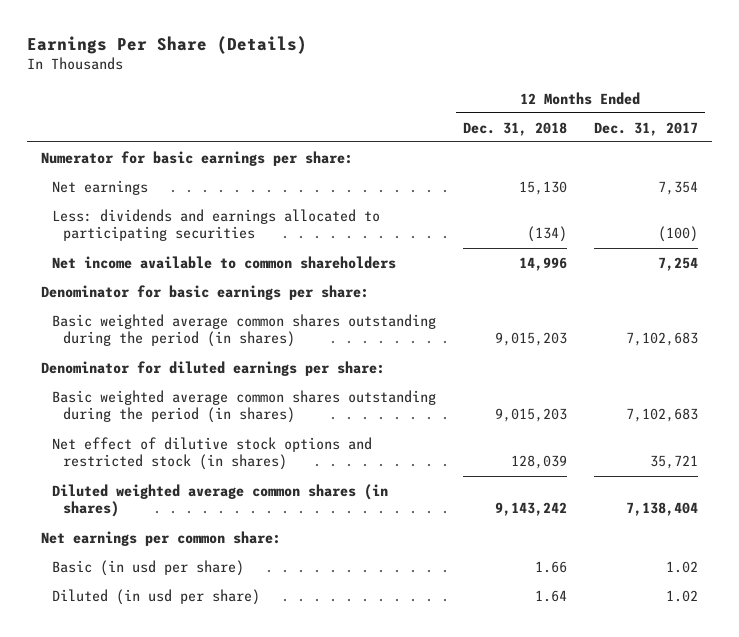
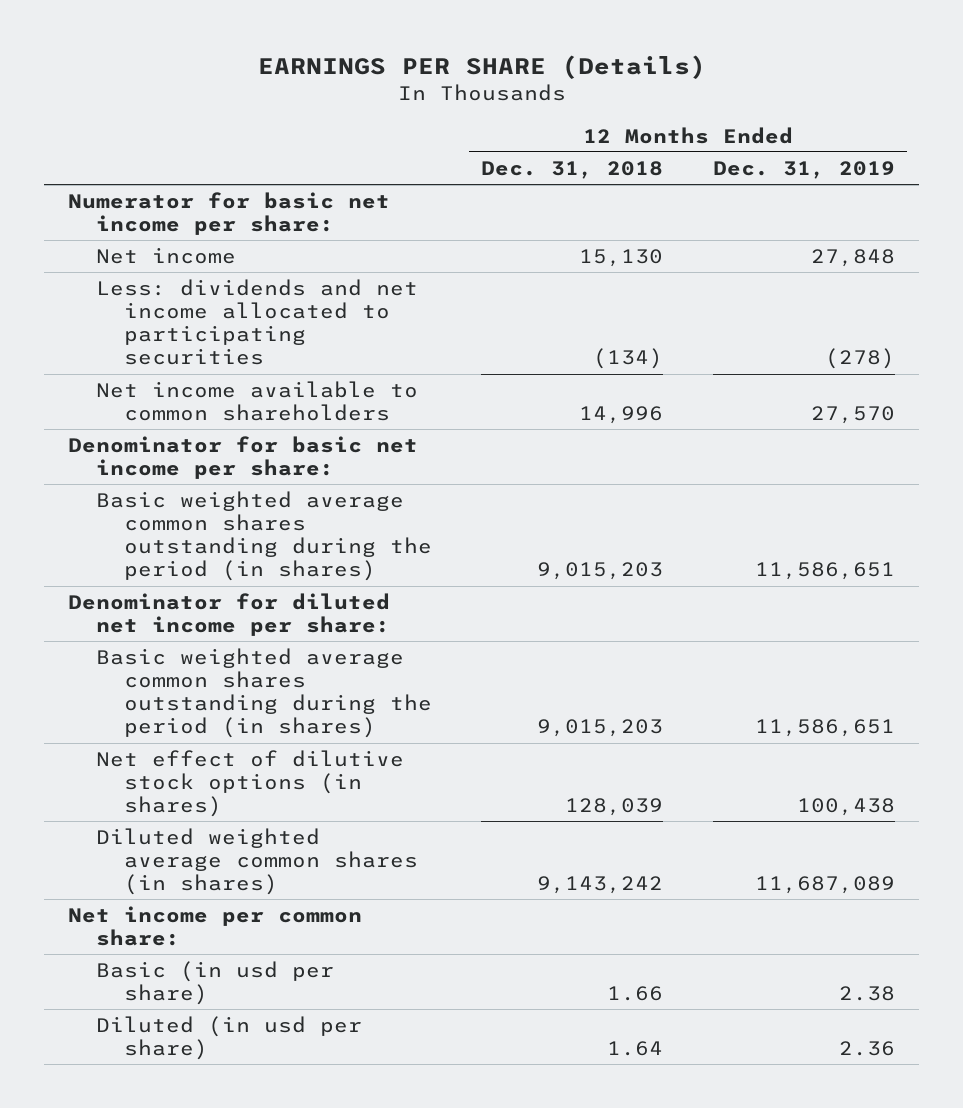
[26,35,307,54] Earnings Per Share (Details) -> [257,54,706,79] EARNINGS PER SHARE (Details)
[594,121,699,136] Dec. 31, 2017 -> none
none -> [712,160,895,179] Dec. 31, 2019
[40,150,353,166] Numerator for basic earnings per share: -> [68,192,391,236] Numerator for basic net income per share:
[51,179,148,195] Net earnings -> [96,247,237,265] Net income
[51,208,380,242] Less: dividends and earnings allocated to participating securities -> [96,279,419,366] Less: dividends and net income allocated to participating securities
[40,284,369,300] Denominator for basic earnings per share: -> [68,436,419,480] Denominator for basic net income per share:
[40,360,385,376] Denominator for diluted earnings per share: -> [68,593,391,637] Denominator for diluted net income per share:
[51,436,372,471] Net effect of dilutive stock options and restricted stock (in shares) -> [96,750,405,818] Net effect of dilutive stock options (in shares)
[40,530,281,546] Net earnings per common share: -> [68,906,363,947] Net income per common share:

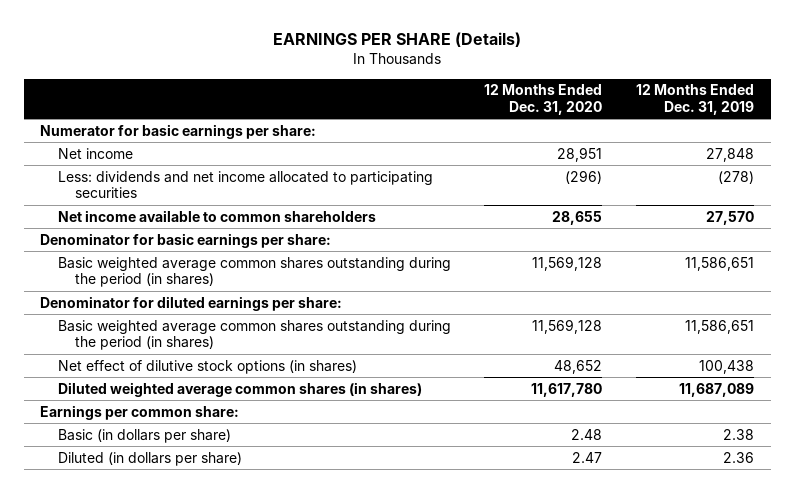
[481,160,664,179] Dec. 31, 2018 -> none
none -> [484,84,603,115] 12 Months Ended Dec. 31, 2020
[68,192,391,236] Numerator for basic net income per share: -> [40,123,317,139] Numerator for basic earnings per share:
[68,436,419,480] Denominator for basic net income per share: -> [40,232,332,248] Denominator for basic earnings per share:
[68,593,391,637] Denominator for diluted net income per share: -> [40,295,343,311] Denominator for diluted earnings per share:
[68,906,363,947] Net income per common share: -> [40,404,240,420] Earnings per common share:
[96,961,335,1006] Basic (in usd per share) -> [57,428,231,443] Basic (in dollars per share)
[96,1016,363,1061] Diluted (in usd per share) -> [57,451,242,466] Diluted (in dollars per share)

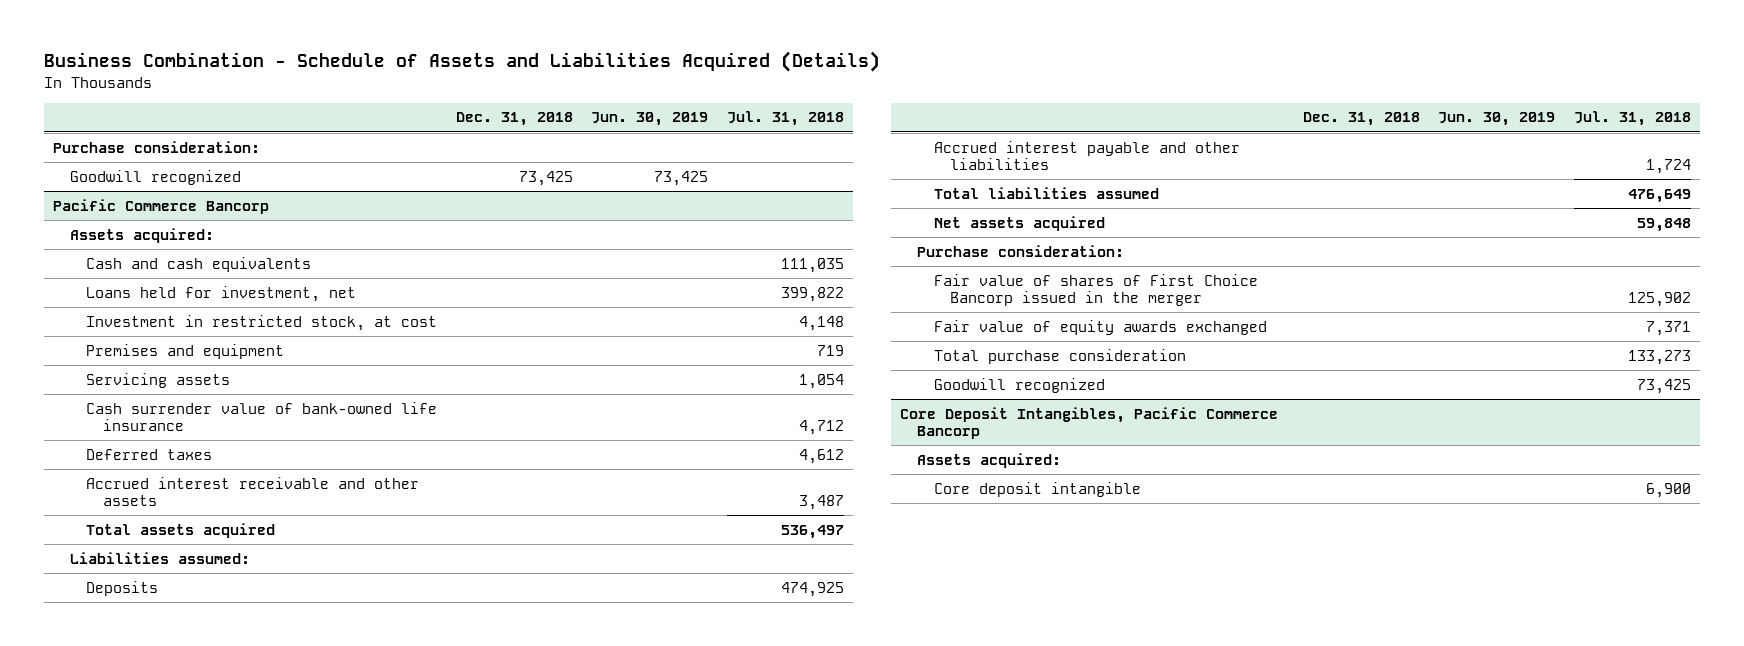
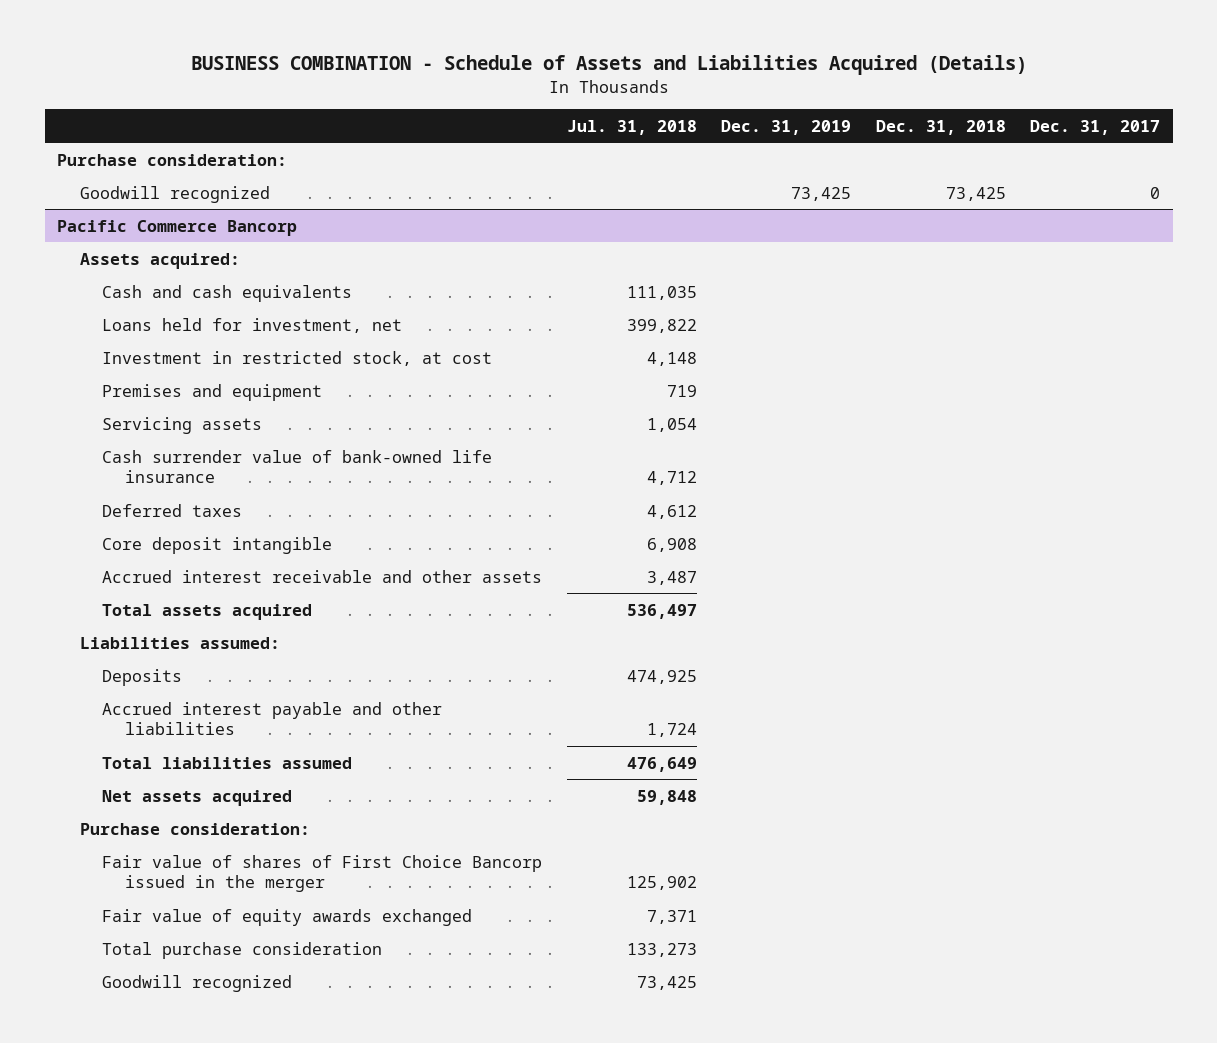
[43,51,880,73] Business Combination - Schedule of Assets and Liabilities Acquired (Details) -> [190,55,1027,76] BUSINESS COMBINATION - Schedule of Assets and Liabilities Acquired (Details)
[591,112,709,127] Jun. 30, 2019 -> none
none -> [721,119,852,135] Dec. 31, 2019
none -> [1030,119,1161,135] Dec. 31, 2017
none -> [102,536,333,554] Core deposit intangible
[900,406,1279,440] Core Deposit Intangibles, Pacific Commerce Bancorp -> none
[916,452,1061,468] Assets acquired: -> none
[933,481,1141,497] Core deposit intangible -> none

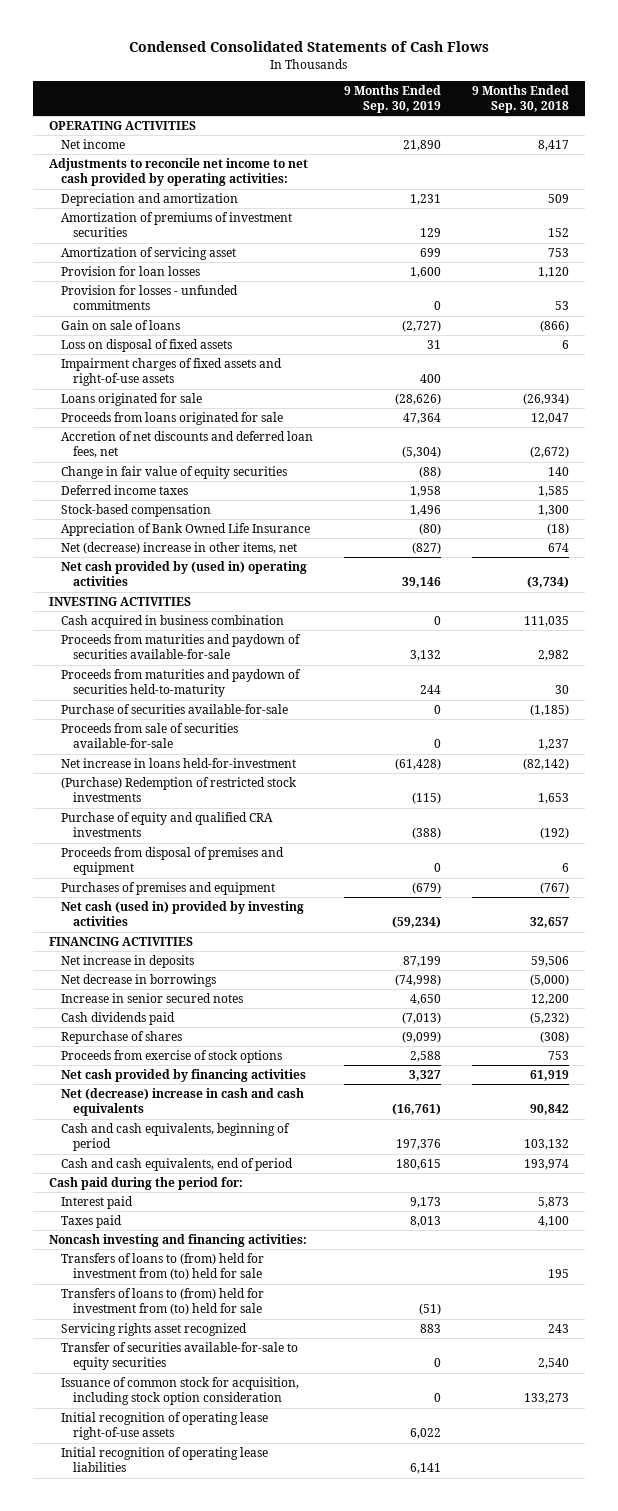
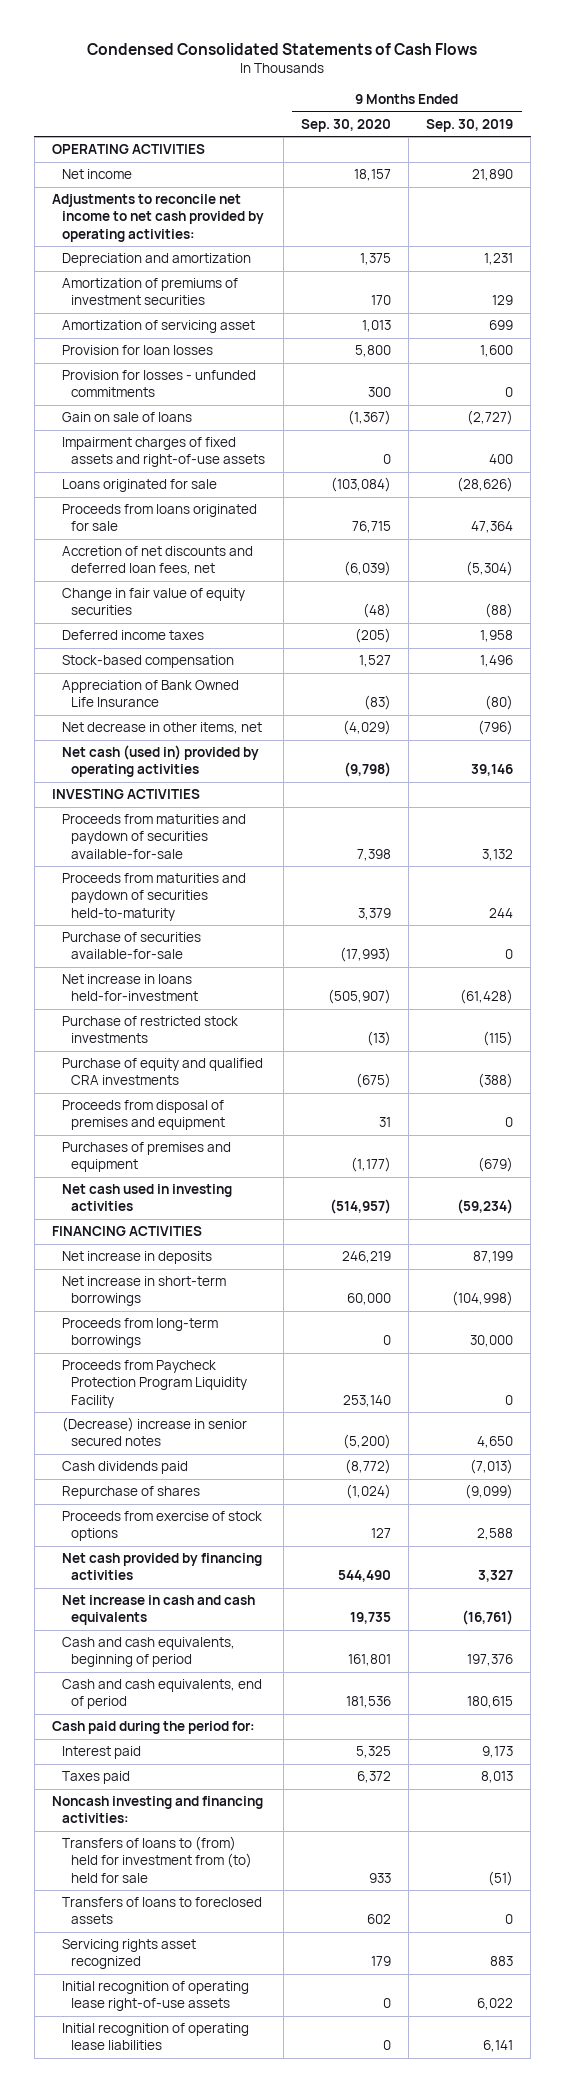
[472,84,570,114] 9 Months Ended Sep. 30, 2018 -> none
none -> [300,118,391,132] Sep. 30, 2020
[61,338,233,352] Loss on disposal of fixed assets -> none
[61,541,298,554] Net (decrease) increase in other items, net -> [61,722,262,735] Net decrease in other items, net
[412,541,442,554] (827) -> [477,720,513,736] (796)
[61,560,308,587] Net cash provided by (used in) operating activities -> [61,745,259,778] Net cash (used in) provided by operating activities
[61,614,285,628] Cash acquired in business combination -> none
[61,722,239,749] Proceeds from sale of securities available-for-sale -> none
[61,776,298,803] (Purchase) Redemption of restricted stock investments -> [61,1016,238,1044] Purchase of restricted stock investments
[61,900,305,927] Net cash (used in) provided by investing activities -> [61,1184,232,1212] Net cash used in investing activities
[61,973,217,987] Net decrease in borrowings -> [61,1276,226,1307] Net increase in short-term borrowings
[395,973,442,986] (74,998) -> [451,1291,513,1307] (104,998)
none -> [61,1318,218,1349] Proceeds from long-term borrowings
none -> [61,1360,248,1408] Proceeds from Paycheck Protection Program Liquidity Facility
[61,992,244,1003] Increase in senior secured notes -> [61,1417,247,1447] (Decrease) increase in senior secured notes
[61,1087,305,1117] Net (decrease) increase in cash and cash equivalents -> [61,1595,255,1626] Net increase in cash and cash equivalents
[61,1252,265,1281] Transfers of loans to (from) held for investment from (to) held for sale -> none
none -> [61,1897,262,1925] Transfers of loans to foreclosed assets
[61,1341,299,1371] Transfer of securities available-for-sale to equity securities -> none
[61,1376,300,1406] Issuance of common stock for acquisition, including stock option consideration -> none

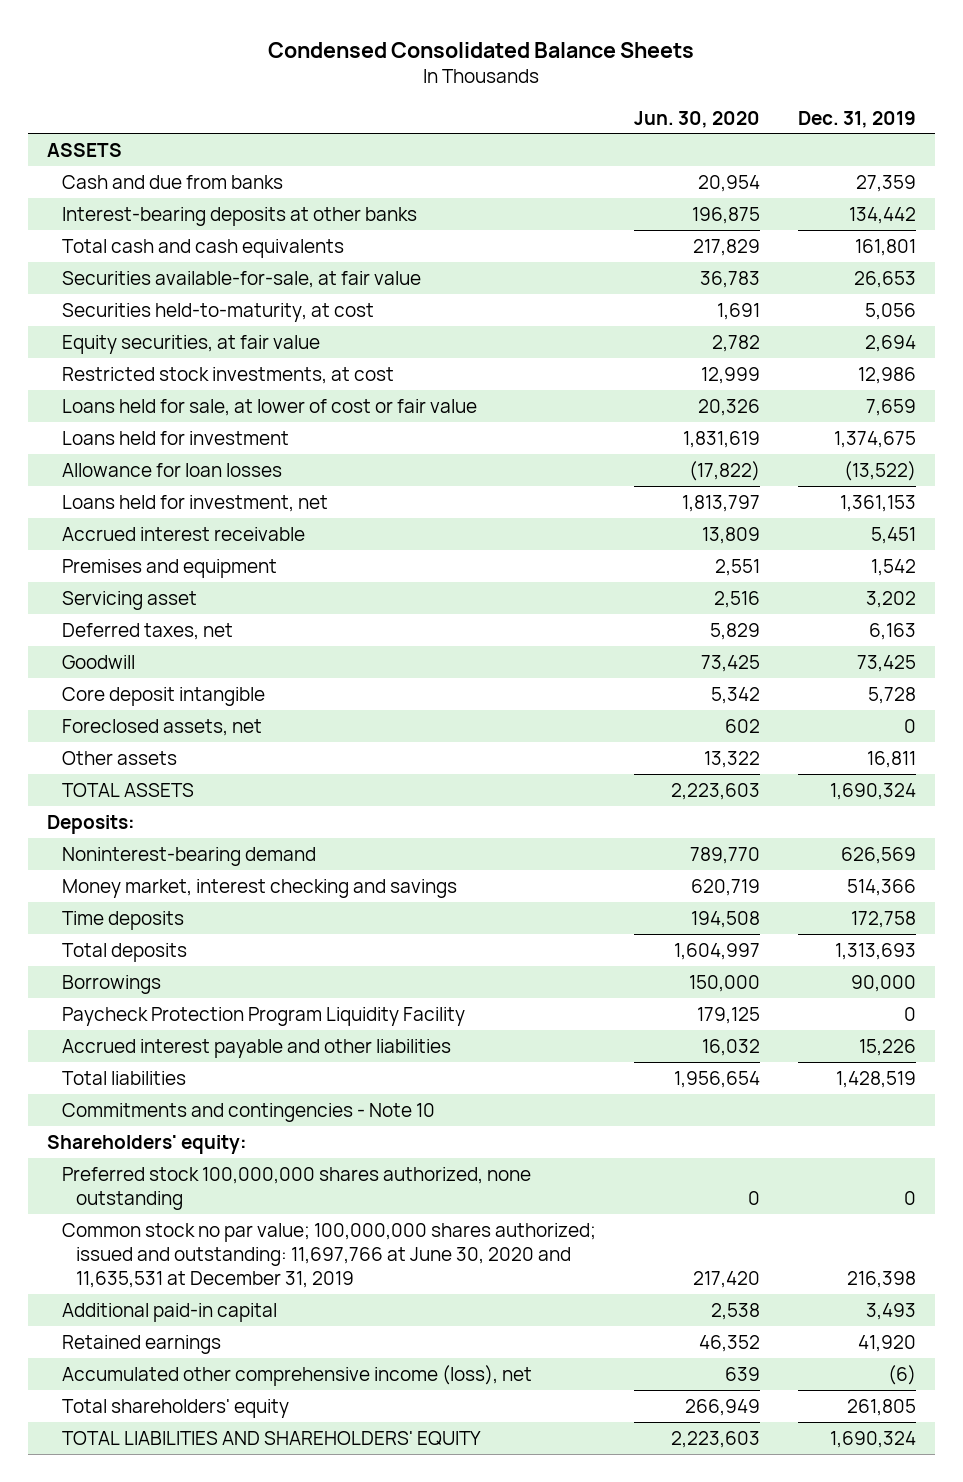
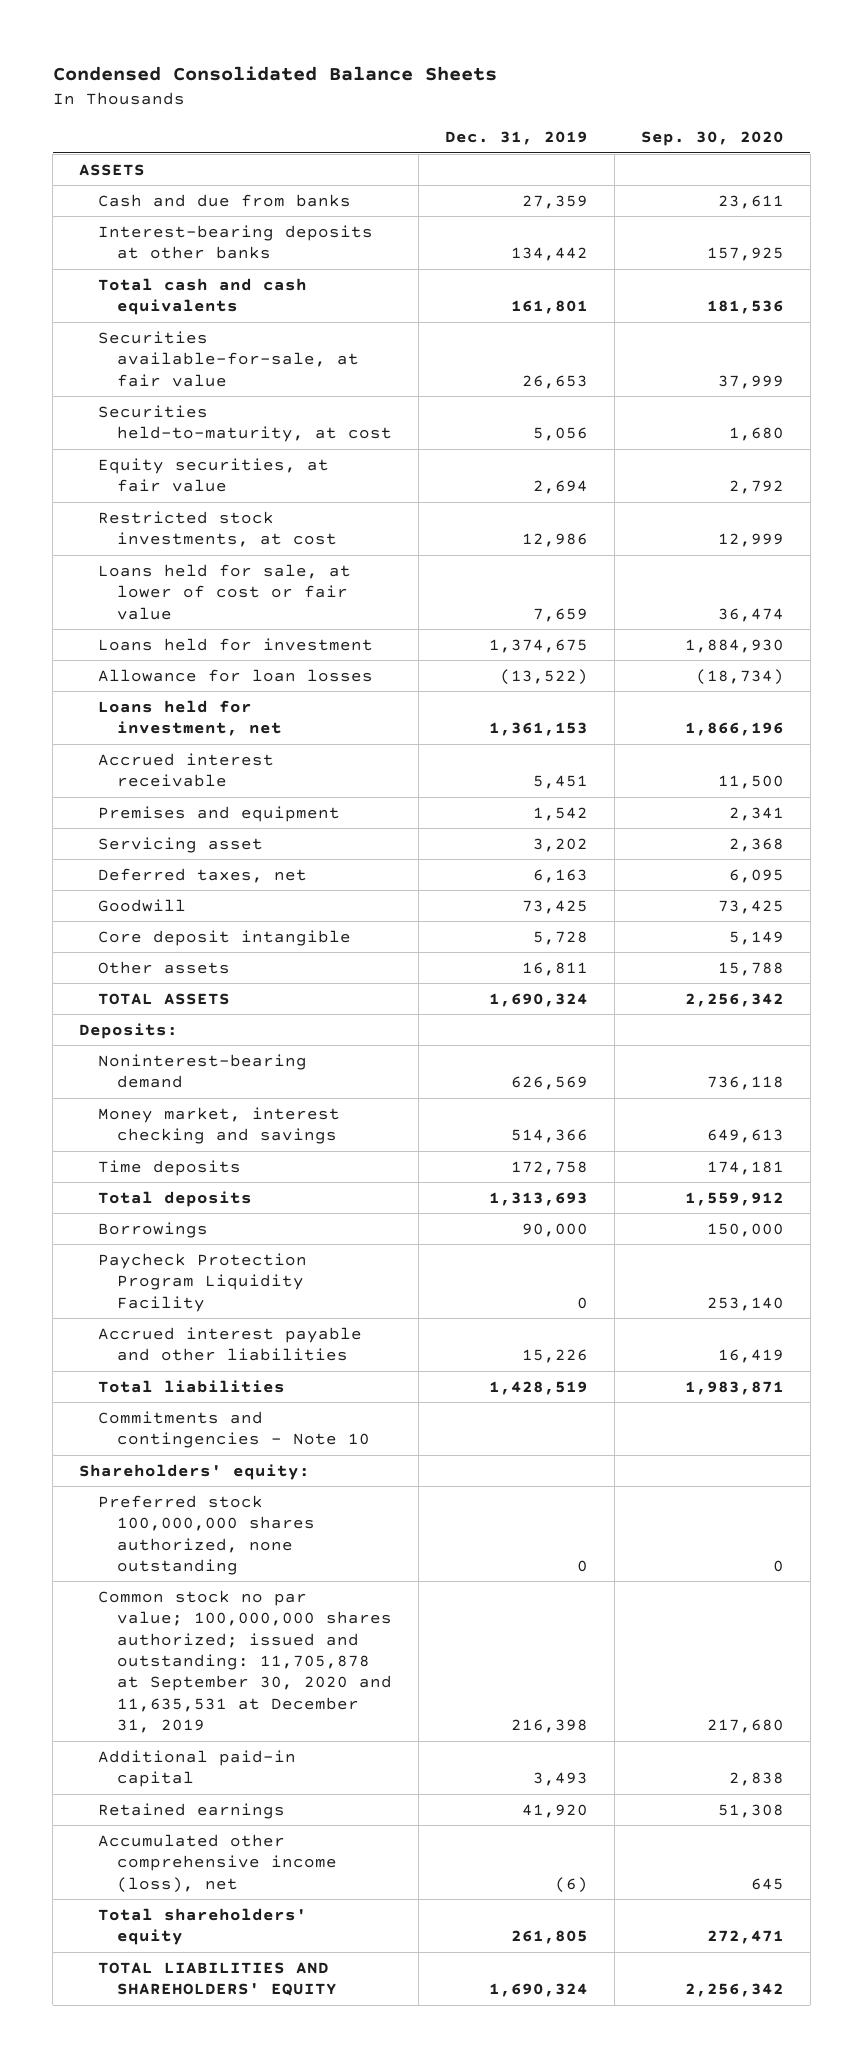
[633,110,760,128] Jun. 30, 2020 -> none
none -> [640,131,784,147] Sep. 30, 2020
[61,718,262,736] Foreclosed assets, net -> none
[61,1222,596,1288] Common stock no par value; 100,000,000 shares authorized; issued and outstanding: 11,697,766 at June 30, 2020 and 11,635,531 at December 31, 2019 -> [97,1589,392,1734] Common stock no par value; 100,000,000 shares authorized; issued and outstanding: 11,705,878 at September 30, 2020 and 11,635,531 at December 31, 2019

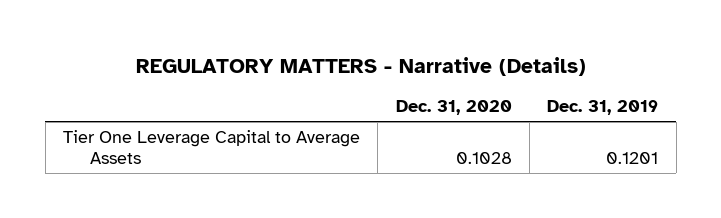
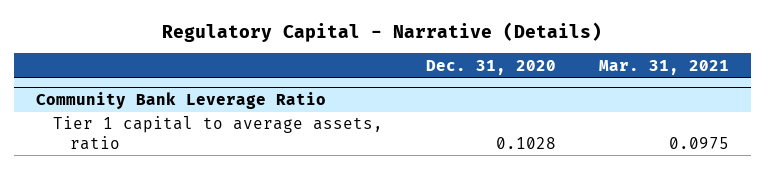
[135,57,586,77] REGULATORY MATTERS - Narrative (Details) -> [162,21,603,42] Regulatory Capital - Narrative (Details)
[547,100,659,116] Dec. 31, 2019 -> none
none -> [599,59,730,75] Mar. 31, 2021
none -> [35,92,326,110] Community Bank Leverage Ratio
[62,130,360,164] Tier One Leverage Capital to Average Assets -> [52,116,383,150] Tier 1 capital to average assets, ratio

